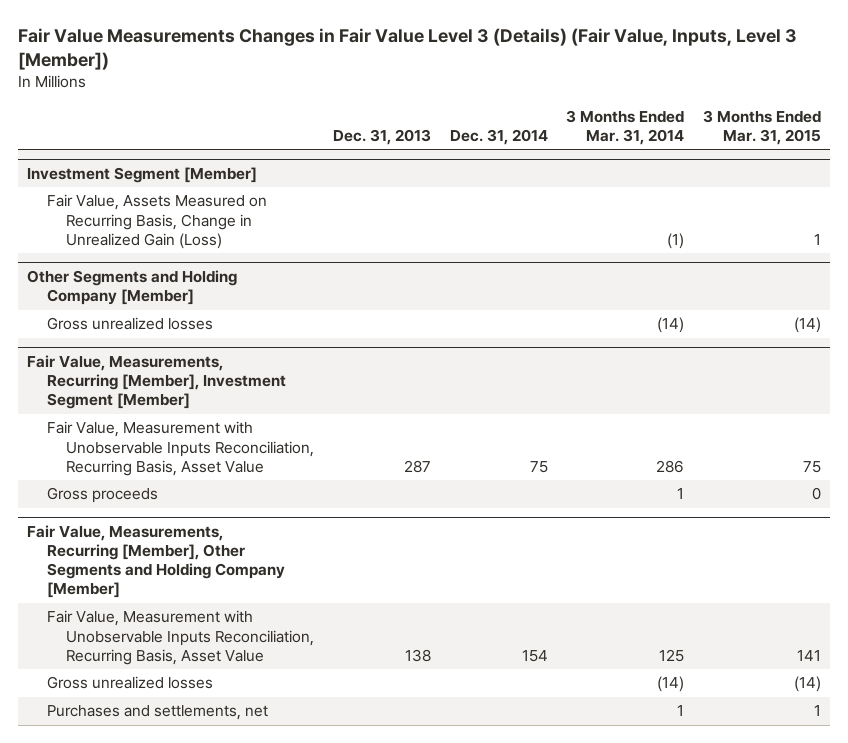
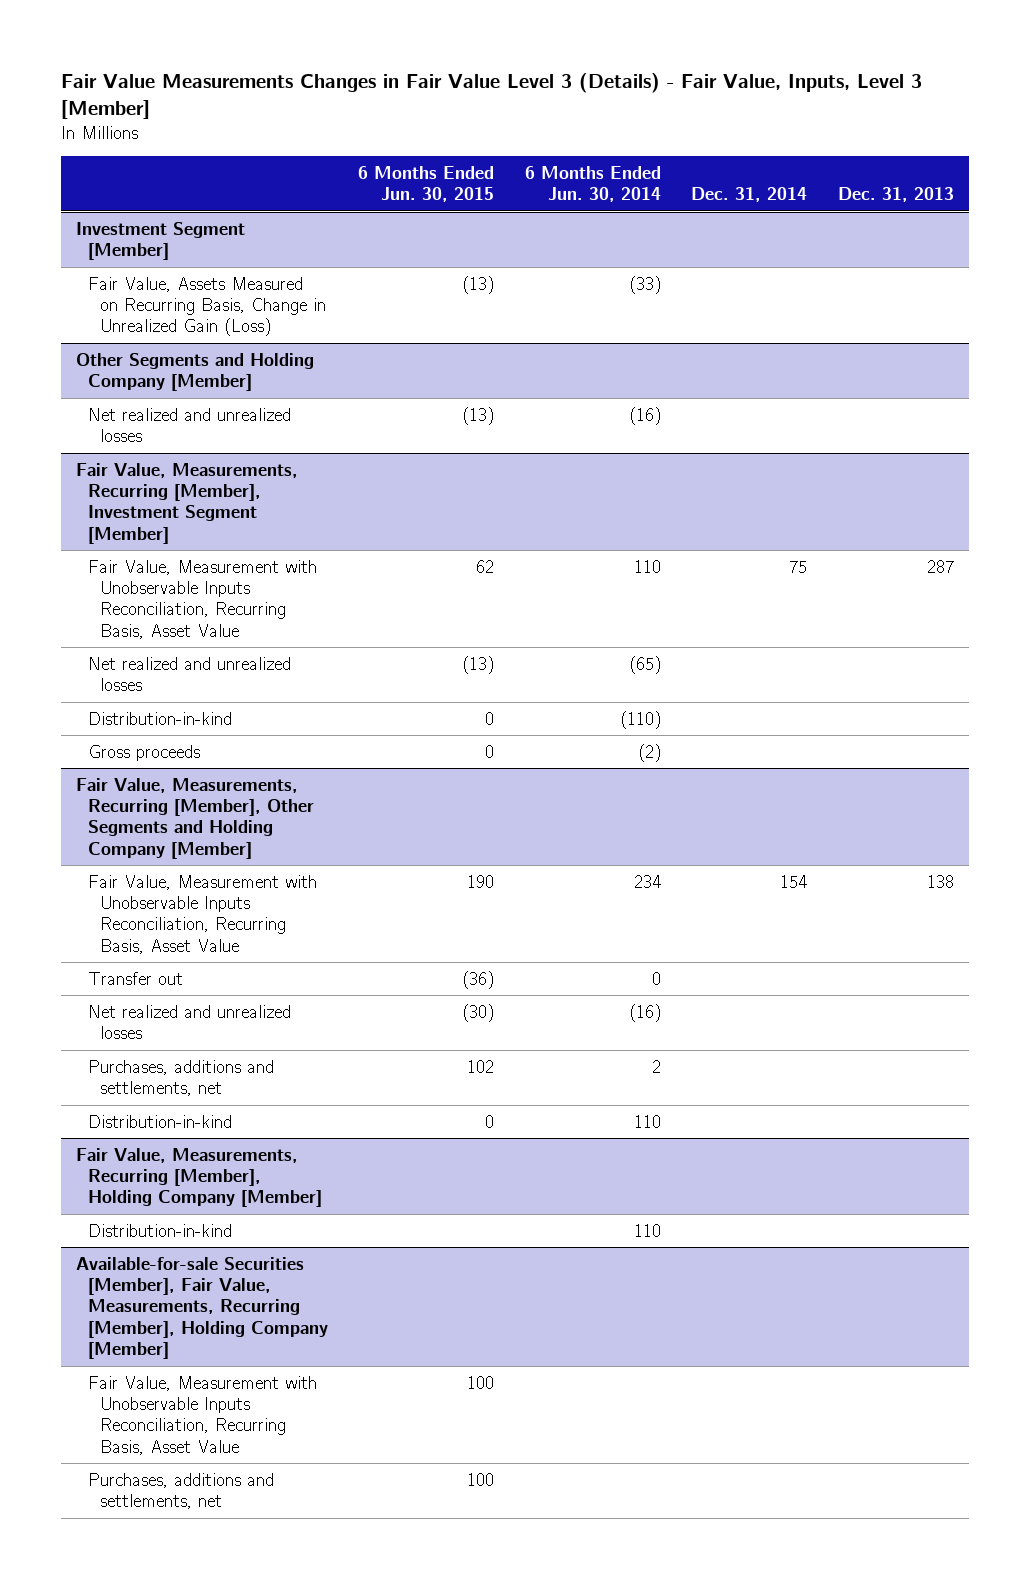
[17,27,797,70] Fair Value Measurements Changes in Fair Value Level 3 (Details) (Fair Value, Inputs, Level 3 [Member]) -> [60,72,922,119] Fair Value Measurements Changes in Fair Value Level 3 (Details) - Fair Value, Inputs, Level 3 [Member]
[566,109,685,145] 3 Months Ended Mar. 31, 2014 -> none
[703,109,822,145] 3 Months Ended Mar. 31, 2015 -> none
none -> [358,165,495,203] 6 Months Ended Jun. 30, 2015
none -> [524,165,661,203] 6 Months Ended Jun. 30, 2014
[46,317,213,331] Gross unrealized losses -> [88,407,292,443] Net realized and unrealized losses
none -> [88,656,292,692] Net realized and unrealized losses
none -> [88,711,233,725] Distribution-in-kind
none -> [88,971,184,985] Transfer out
[46,676,213,690] Gross unrealized losses -> [88,1004,292,1040] Net realized and unrealized losses
[46,705,268,721] Purchases and settlements, net -> [88,1059,275,1097] Purchases, additions and settlements, net
none -> [88,1114,233,1128] Distribution-in-kind
none -> [75,1147,323,1208] Fair Value, Measurements, Recurring [Member], Holding Company [Member]
none -> [88,1223,233,1237] Distribution-in-kind
none -> [75,1256,329,1360] Available-for-sale Securities [Member], Fair Value, Measurements, Recurring [Member], Holding Company [Member]
none -> [88,1375,318,1455] Fair Value, Measurement with Unobservable Inputs Reconciliation, Recurring Basis, Asset Value
none -> [88,1472,275,1510] Purchases, additions and settlements, net

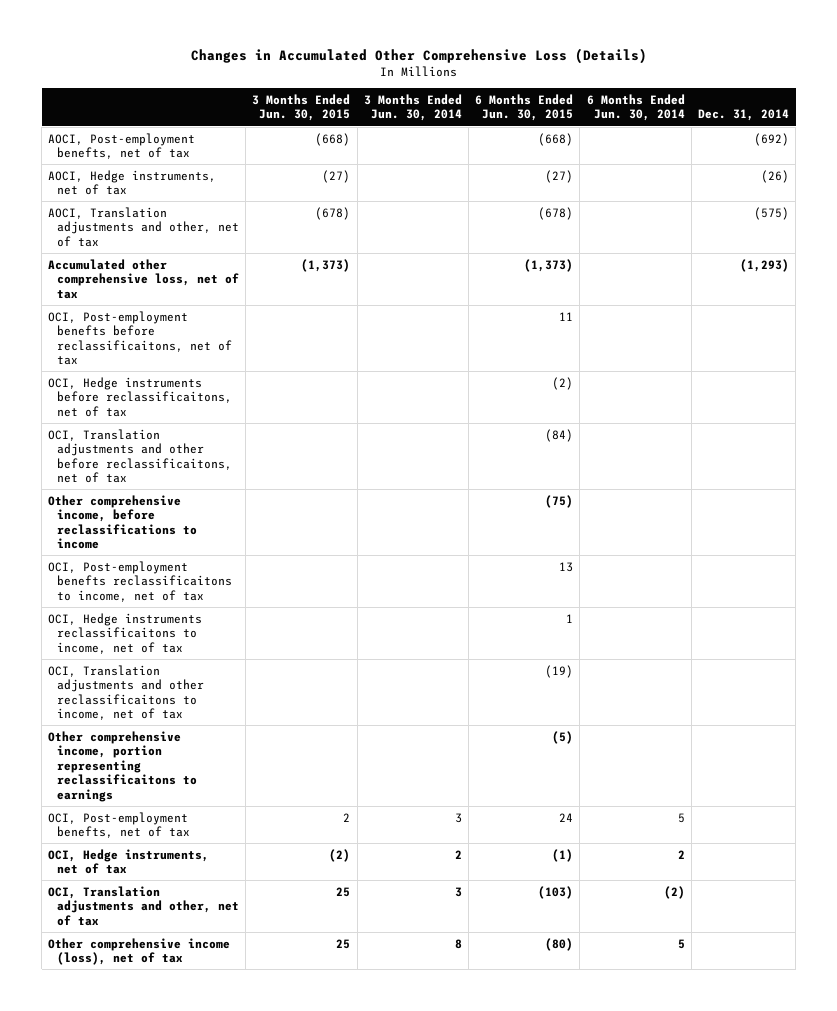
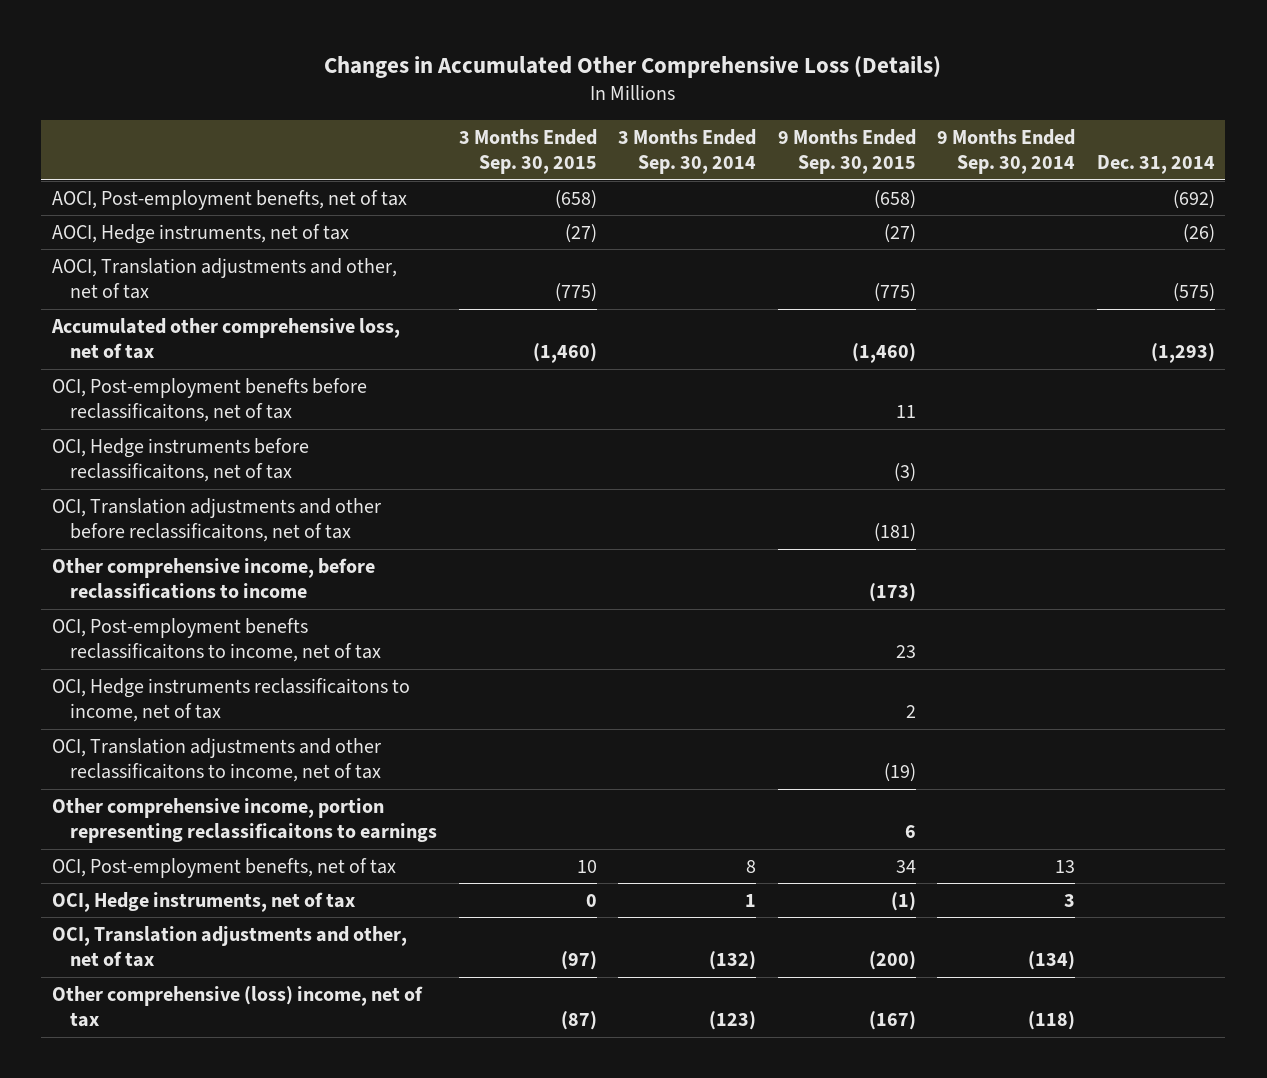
[252,93,351,122] 3 Months Ended Jun. 30, 2015 -> none
[363,93,462,122] 3 Months Ended Jun. 30, 2014 -> none
[475,93,574,122] 6 Months Ended Jun. 30, 2015 -> none
[586,93,685,122] 6 Months Ended Jun. 30, 2014 -> none
none -> [458,128,597,175] 3 Months Ended Sep. 30, 2015
none -> [618,128,757,175] 3 Months Ended Sep. 30, 2014
none -> [777,128,916,175] 9 Months Ended Sep. 30, 2015
none -> [937,128,1076,175] 9 Months Ended Sep. 30, 2014
[48,937,231,966] Other comprehensive income (loss), net of tax -> [52,985,424,1028] Other comprehensive (loss) income, net of tax

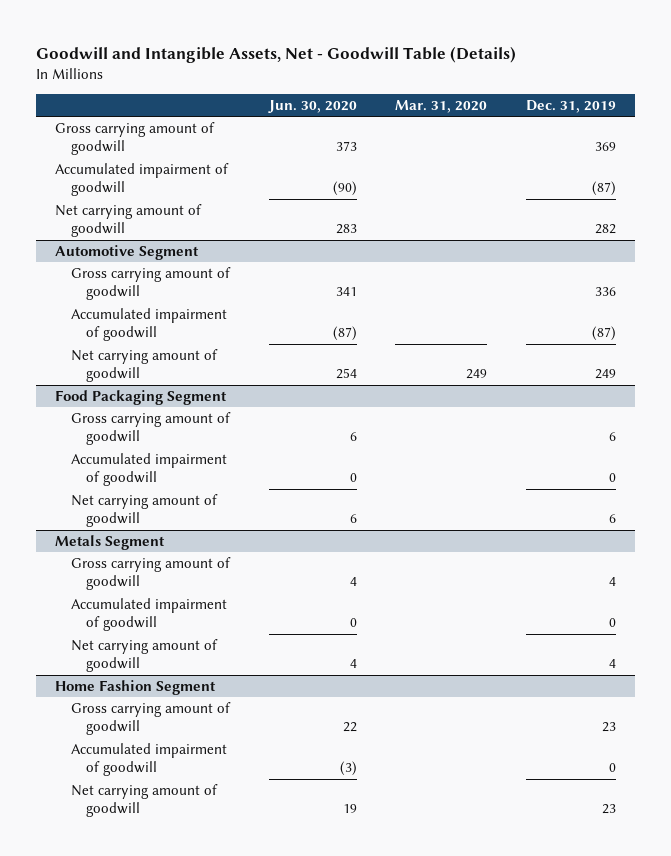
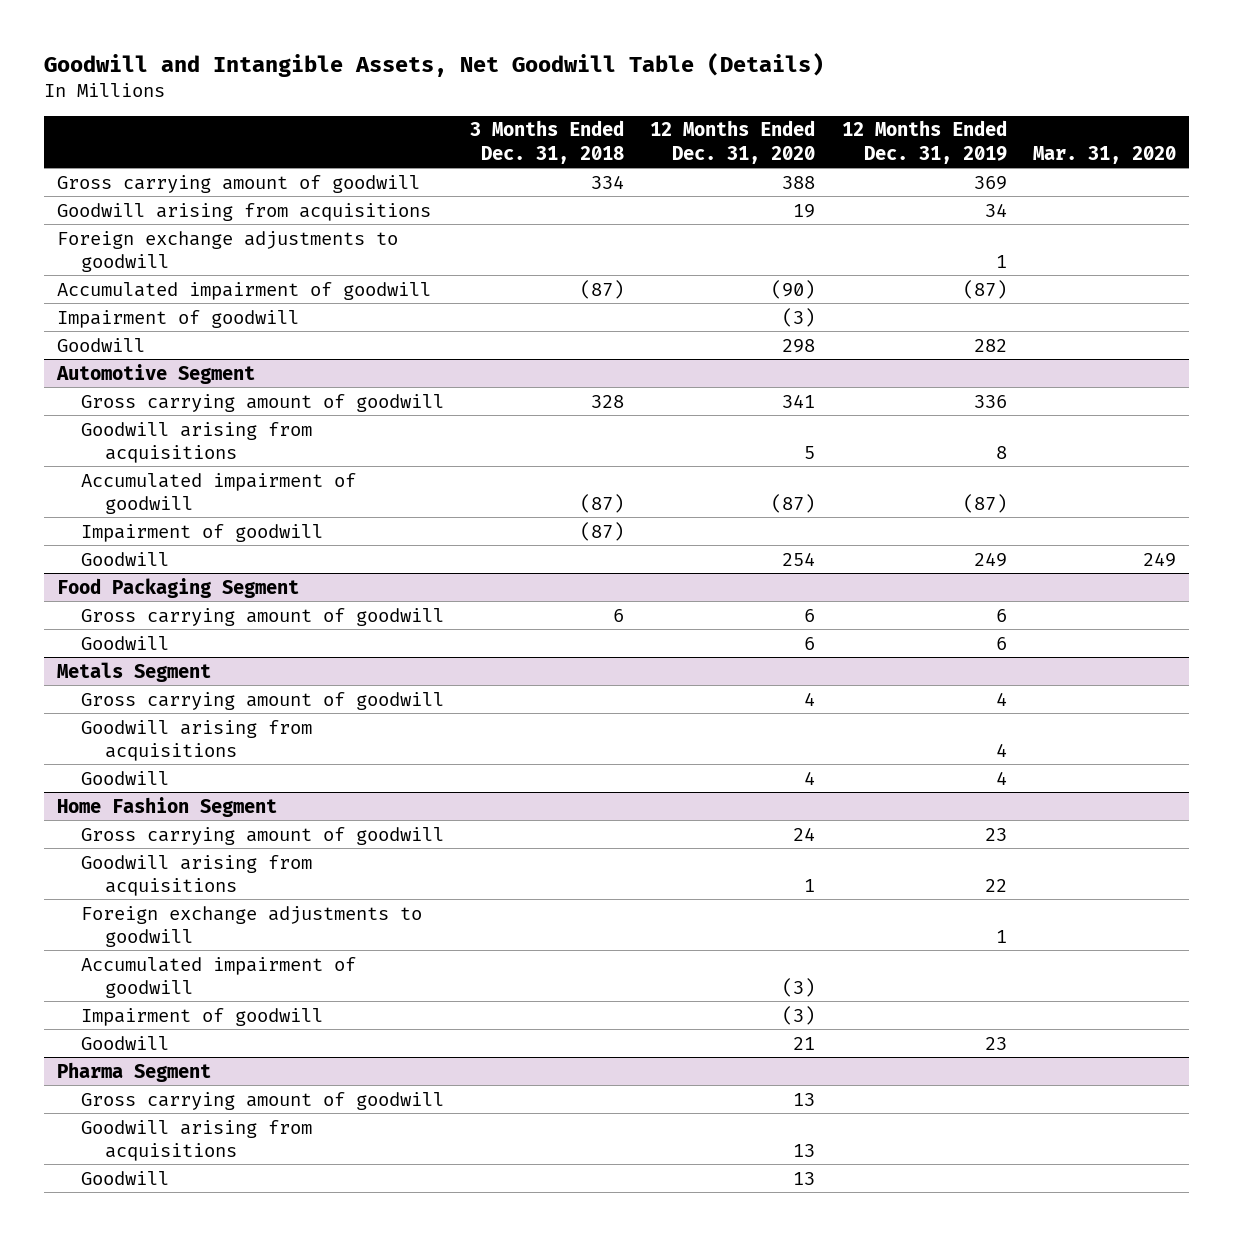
[36,46,517,64] Goodwill and Intangible Assets, Net - Goodwill Table (Details) -> [43,53,824,78] Goodwill and Intangible Assets, Net Goodwill Table (Details)
[267,99,357,113] Jun. 30, 2020 -> none
[525,99,616,113] Dec. 31, 2019 -> none
none -> [470,120,625,164] 3 Months Ended Dec. 31, 2018
none -> [650,120,816,164] 12 Months Ended Dec. 31, 2020
none -> [841,120,1007,164] 12 Months Ended Dec. 31, 2019
none -> [56,202,431,221] Goodwill arising from acquisitions
none -> [56,230,398,272] Foreign exchange adjustments to goodwill
none -> [56,309,299,328] Impairment of goodwill
[55,203,203,238] Net carrying amount of goodwill -> [56,337,145,352] Goodwill
none -> [80,421,312,463] Goodwill arising from acquisitions
none -> [80,523,323,542] Impairment of goodwill
[70,348,218,383] Net carrying amount of goodwill -> [80,551,169,566] Goodwill
[70,452,227,487] Accumulated impairment of goodwill -> none
[70,493,218,528] Net carrying amount of goodwill -> [80,635,169,650] Goodwill
[70,597,227,632] Accumulated impairment of goodwill -> none
none -> [80,719,312,761] Goodwill arising from acquisitions
[70,638,218,673] Net carrying amount of goodwill -> [80,770,169,785] Goodwill
none -> [80,854,312,896] Goodwill arising from acquisitions
none -> [80,905,422,947] Foreign exchange adjustments to goodwill
none -> [80,1007,323,1026] Impairment of goodwill
[70,783,218,818] Net carrying amount of goodwill -> [80,1035,169,1050] Goodwill
none -> [56,1061,211,1082] Pharma Segment
none -> [80,1091,444,1110] Gross carrying amount of goodwill
none -> [80,1119,312,1161] Goodwill arising from acquisitions
none -> [80,1170,169,1185] Goodwill

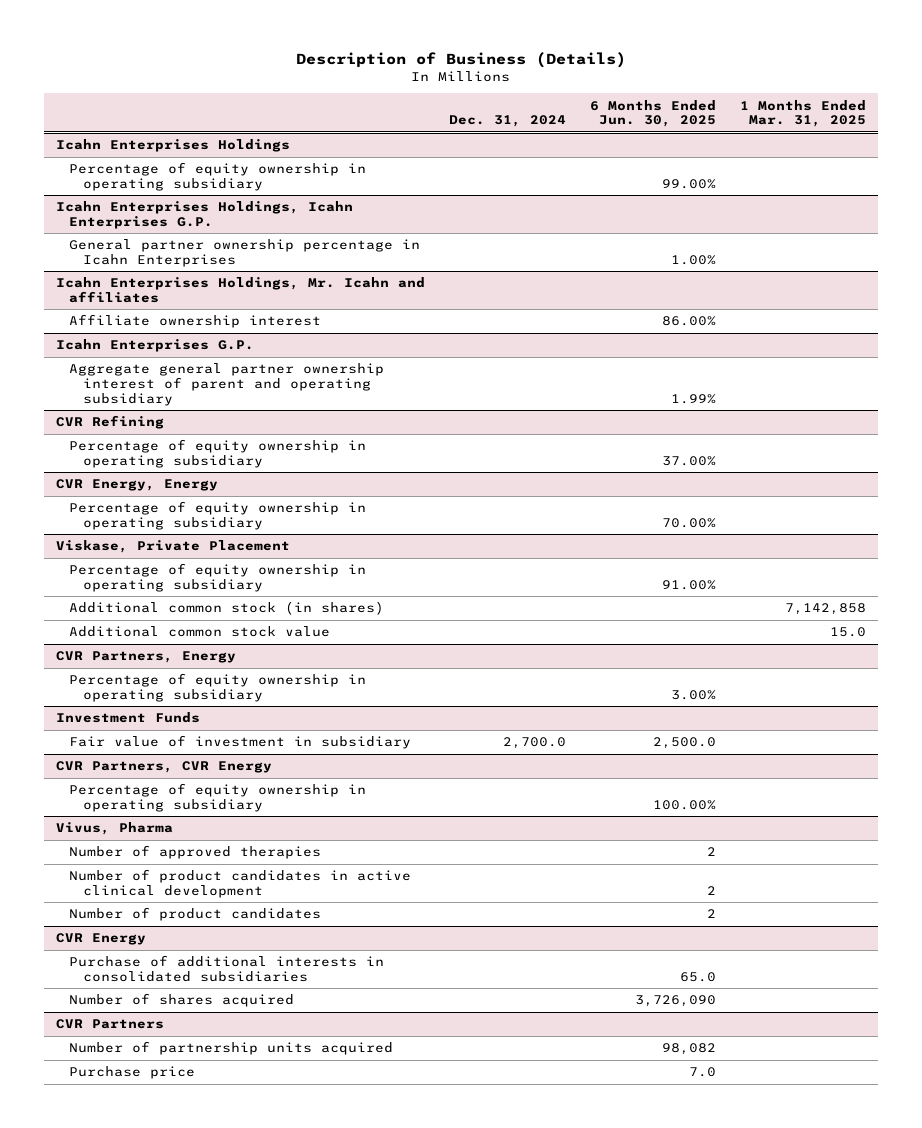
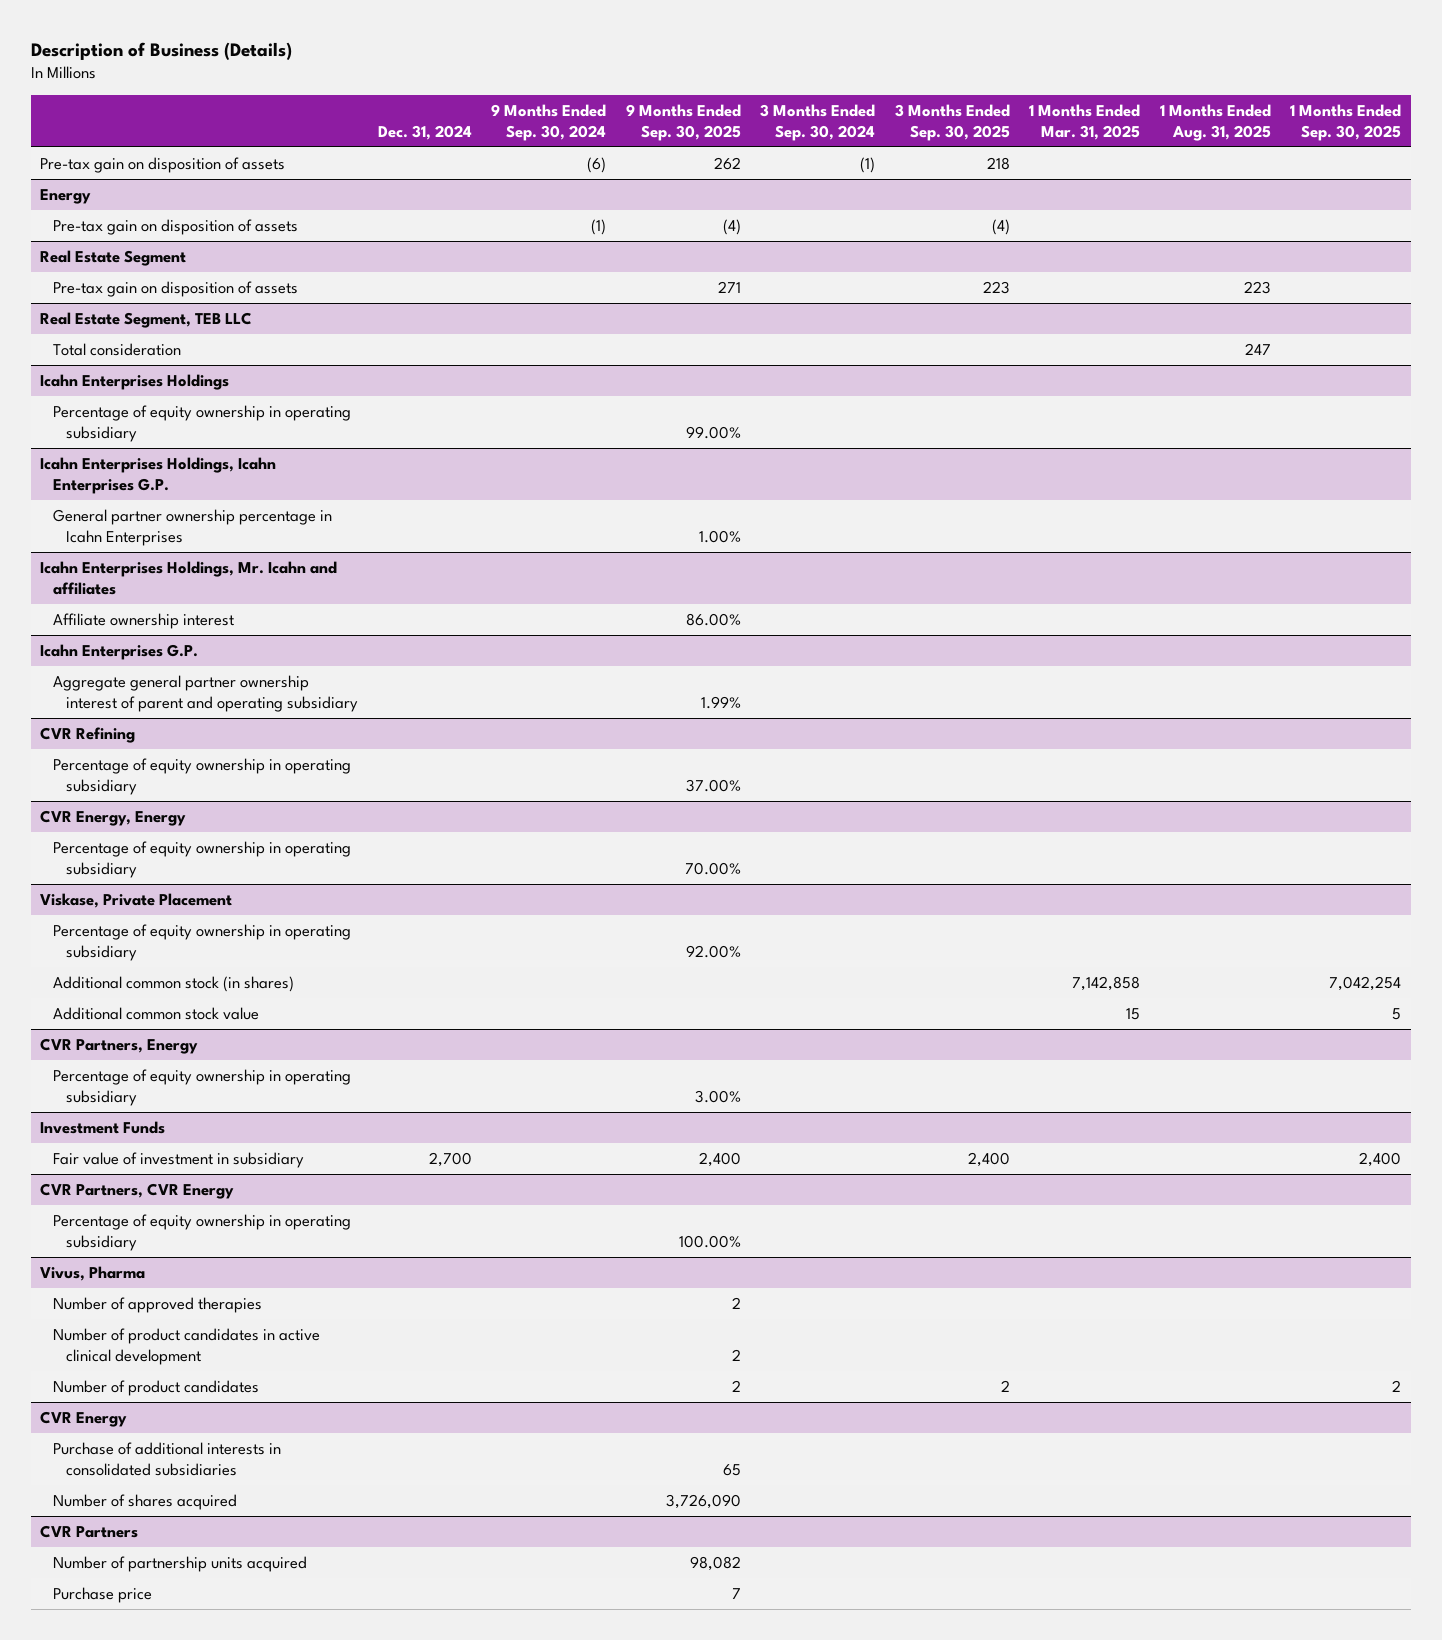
[589,99,716,128] 6 Months Ended Jun. 30, 2025 -> none
none -> [491,103,607,141] 9 Months Ended Sep. 30, 2024
none -> [625,103,741,141] 9 Months Ended Sep. 30, 2025
none -> [760,103,876,141] 3 Months Ended Sep. 30, 2024
none -> [894,103,1010,141] 3 Months Ended Sep. 30, 2025
none -> [1159,103,1271,141] 1 Months Ended Aug. 31, 2025
none -> [1290,103,1402,141] 1 Months Ended Sep. 30, 2025
none -> [40,156,286,173] Pre-tax gain on disposition of assets
none -> [40,188,92,204] Energy
none -> [53,218,299,235] Pre-tax gain on disposition of assets
none -> [40,249,187,266] Real Estate Segment
none -> [53,280,299,297] Pre-tax gain on disposition of assets
none -> [40,311,253,328] Real Estate Segment, TEB LLC
none -> [53,342,182,356] Total consideration
[829,627,866,638] 15.0 -> [1126,1007,1141,1020] 15
[502,737,566,750] 2,700.0 -> [428,1151,472,1167] 2,700

